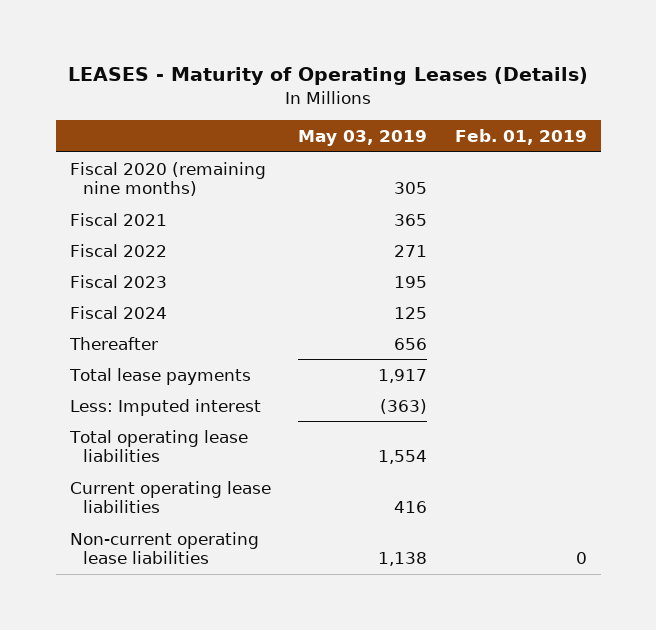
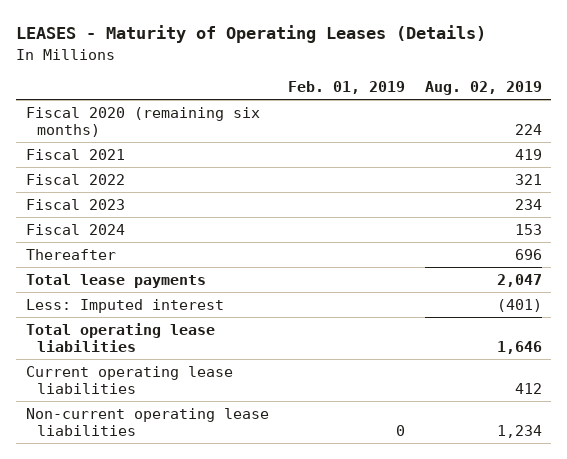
[298,130,428,147] May 03, 2019 -> none
none -> [424,81,542,96] Aug. 02, 2019
[69,161,266,197] Fiscal 2020 (remaining nine months) -> [25,106,260,138] Fiscal 2020 (remaining six months)

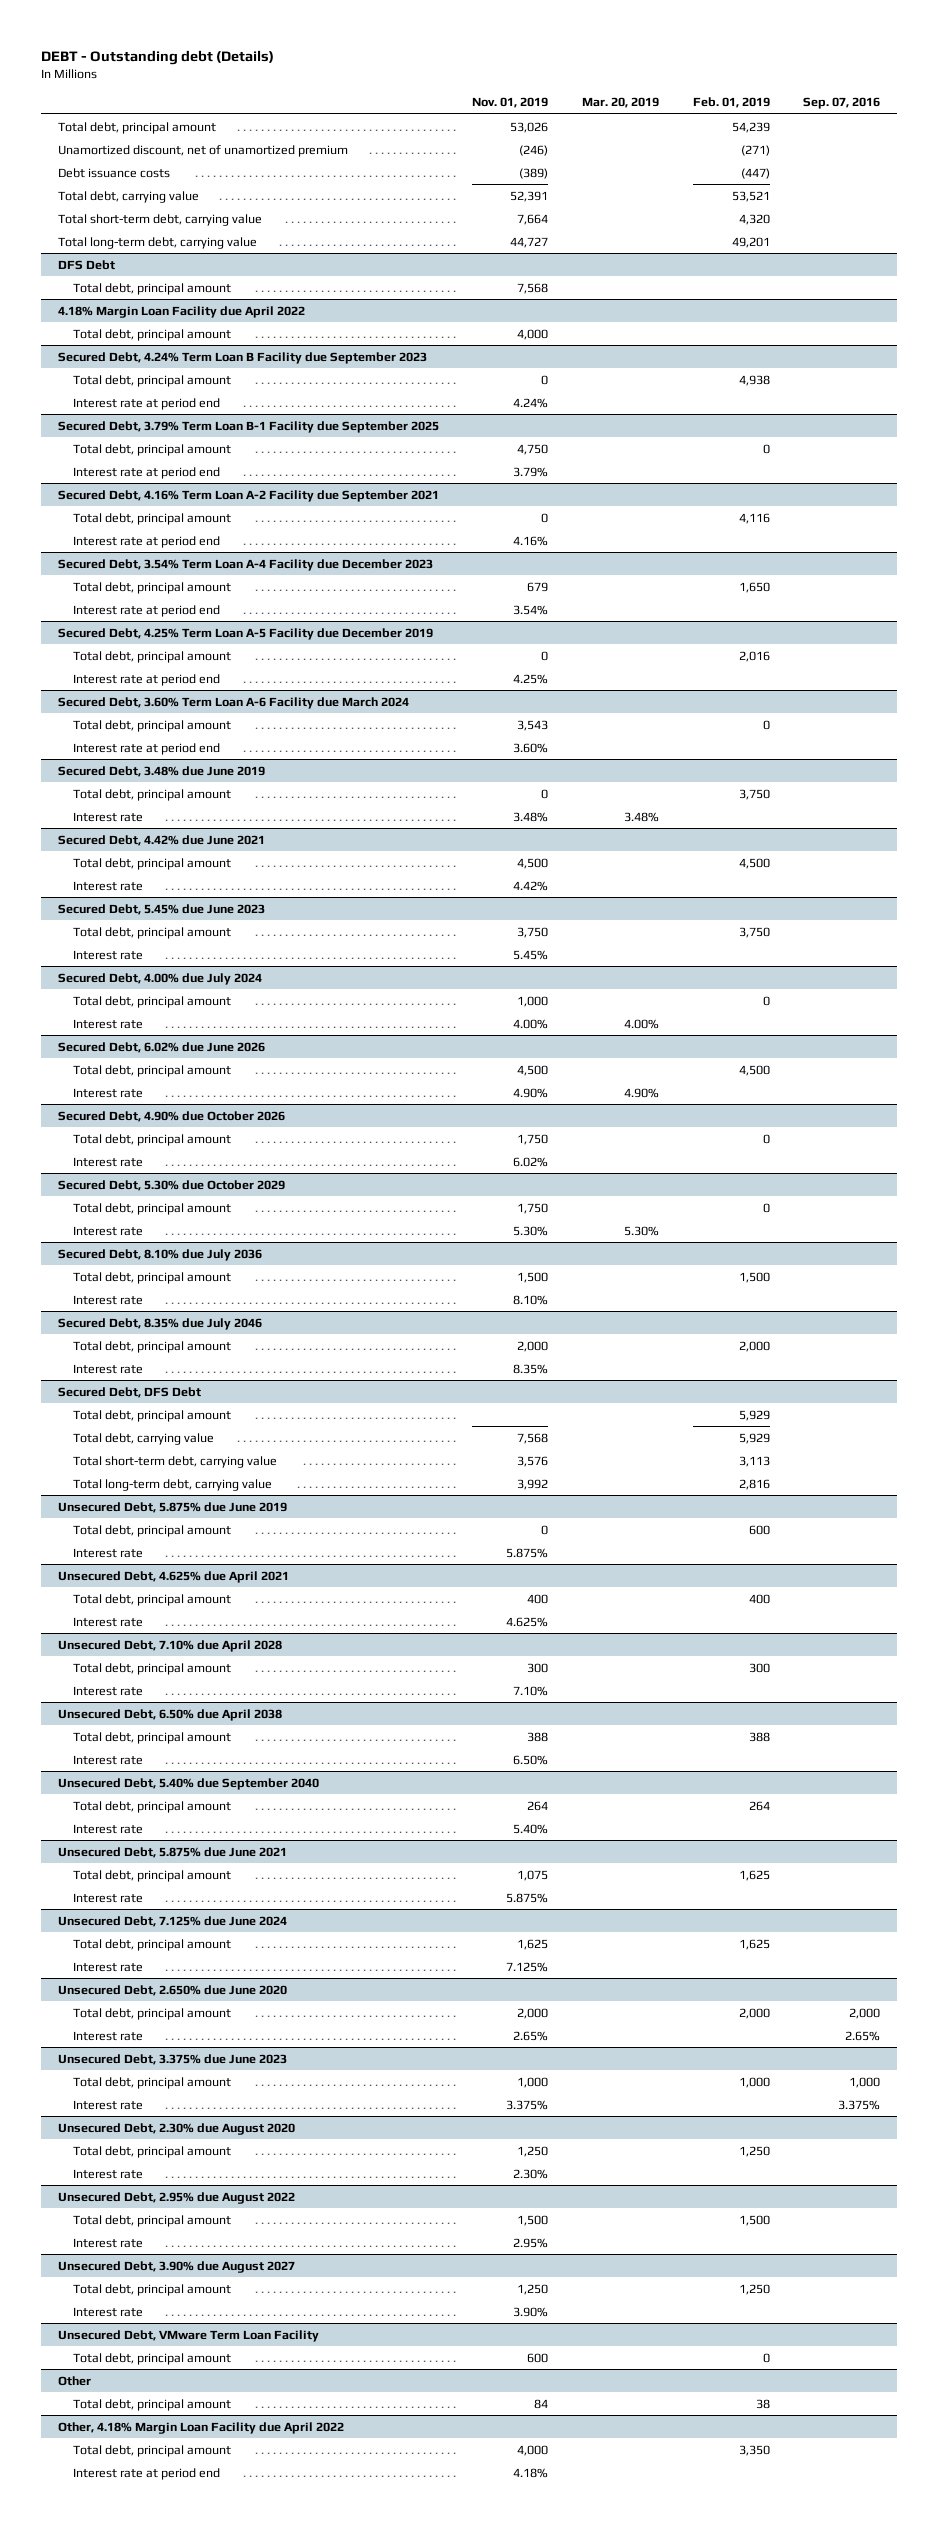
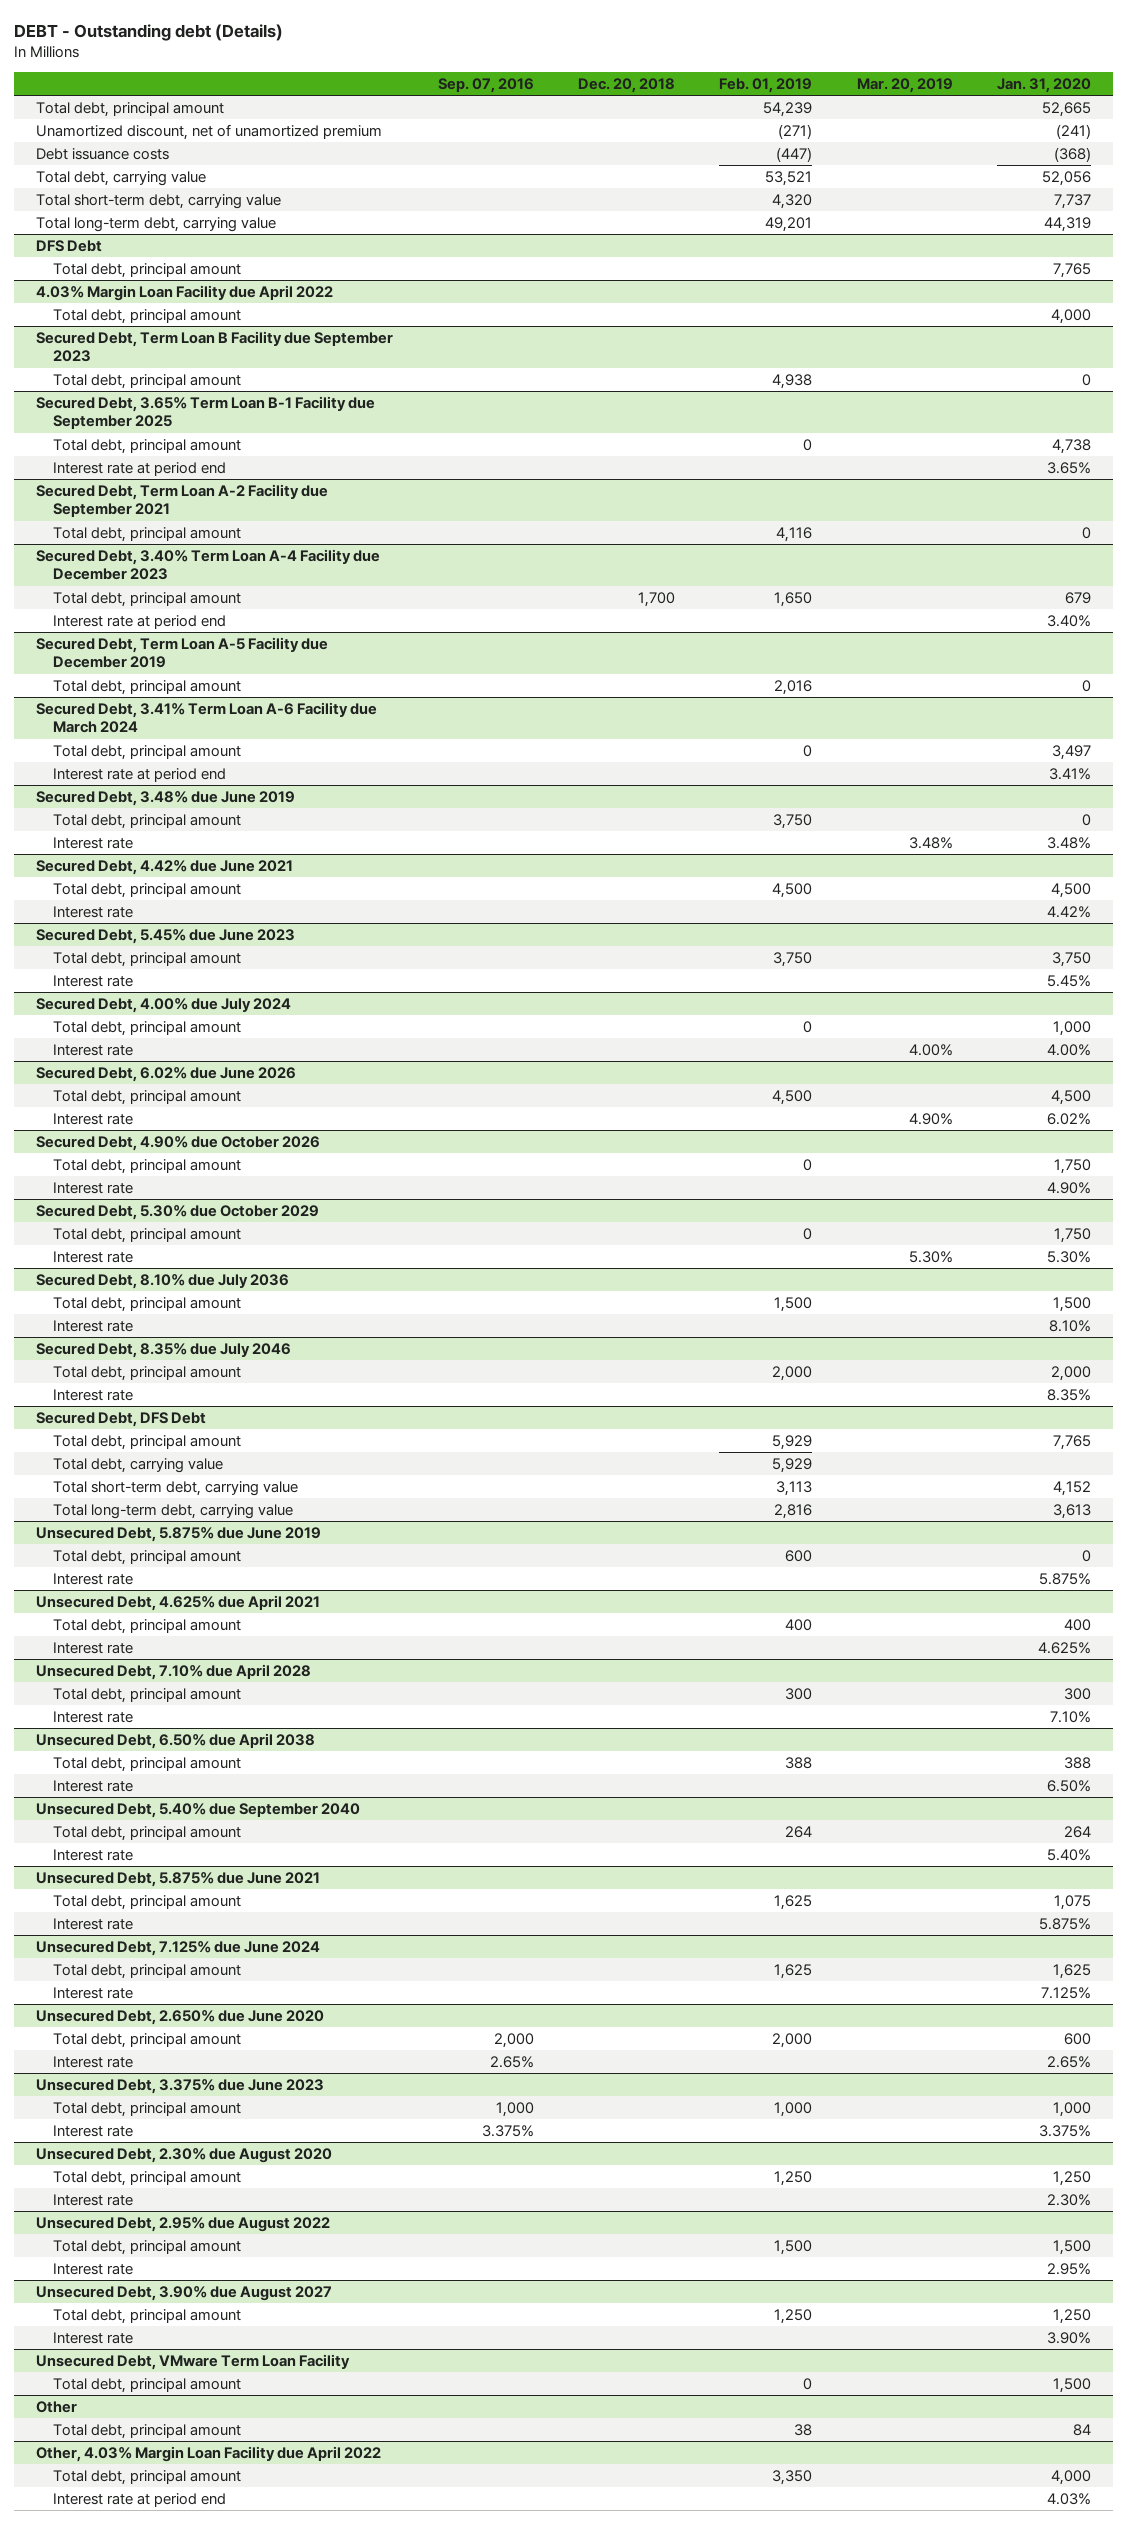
[472,97,549,109] Nov. 01, 2019 -> none
none -> [578,77,676,93] Dec. 20, 2018
none -> [996,77,1091,93] Jan. 31, 2020
[57,305,305,318] 4.18% Margin Loan Facility due April 2022 -> [36,284,334,301] 4.03% Margin Loan Facility due April 2022
[57,351,427,364] Secured Debt, 4.24% Term Loan B Facility due September 2023 -> [36,330,394,363] Secured Debt, Term Loan B Facility due September 2023
[72,397,220,410] Interest rate at period end -> none
[57,420,439,433] Secured Debt, 3.79% Term Loan B-1 Facility due September 2025 -> [36,395,376,430] Secured Debt, 3.65% Term Loan B-1 Facility due September 2025
[57,489,439,502] Secured Debt, 4.16% Term Loan A-2 Facility due September 2021 -> [36,483,329,518] Secured Debt, Term Loan A-2 Facility due September 2021
[72,535,220,548] Interest rate at period end -> none
[57,558,433,571] Secured Debt, 3.54% Term Loan A-4 Facility due December 2023 -> [36,548,381,581] Secured Debt, 3.40% Term Loan A-4 Facility due December 2023
[57,627,433,640] Secured Debt, 4.25% Term Loan A-5 Facility due December 2019 -> [36,636,329,669] Secured Debt, Term Loan A-5 Facility due December 2019
[72,673,220,686] Interest rate at period end -> none
[57,696,409,709] Secured Debt, 3.60% Term Loan A-6 Facility due March 2024 -> [36,701,378,734] Secured Debt, 3.41% Term Loan A-6 Facility due March 2024
[57,2421,344,2434] Other, 4.18% Margin Loan Facility due April 2022 -> [36,2445,382,2462] Other, 4.03% Margin Loan Facility due April 2022

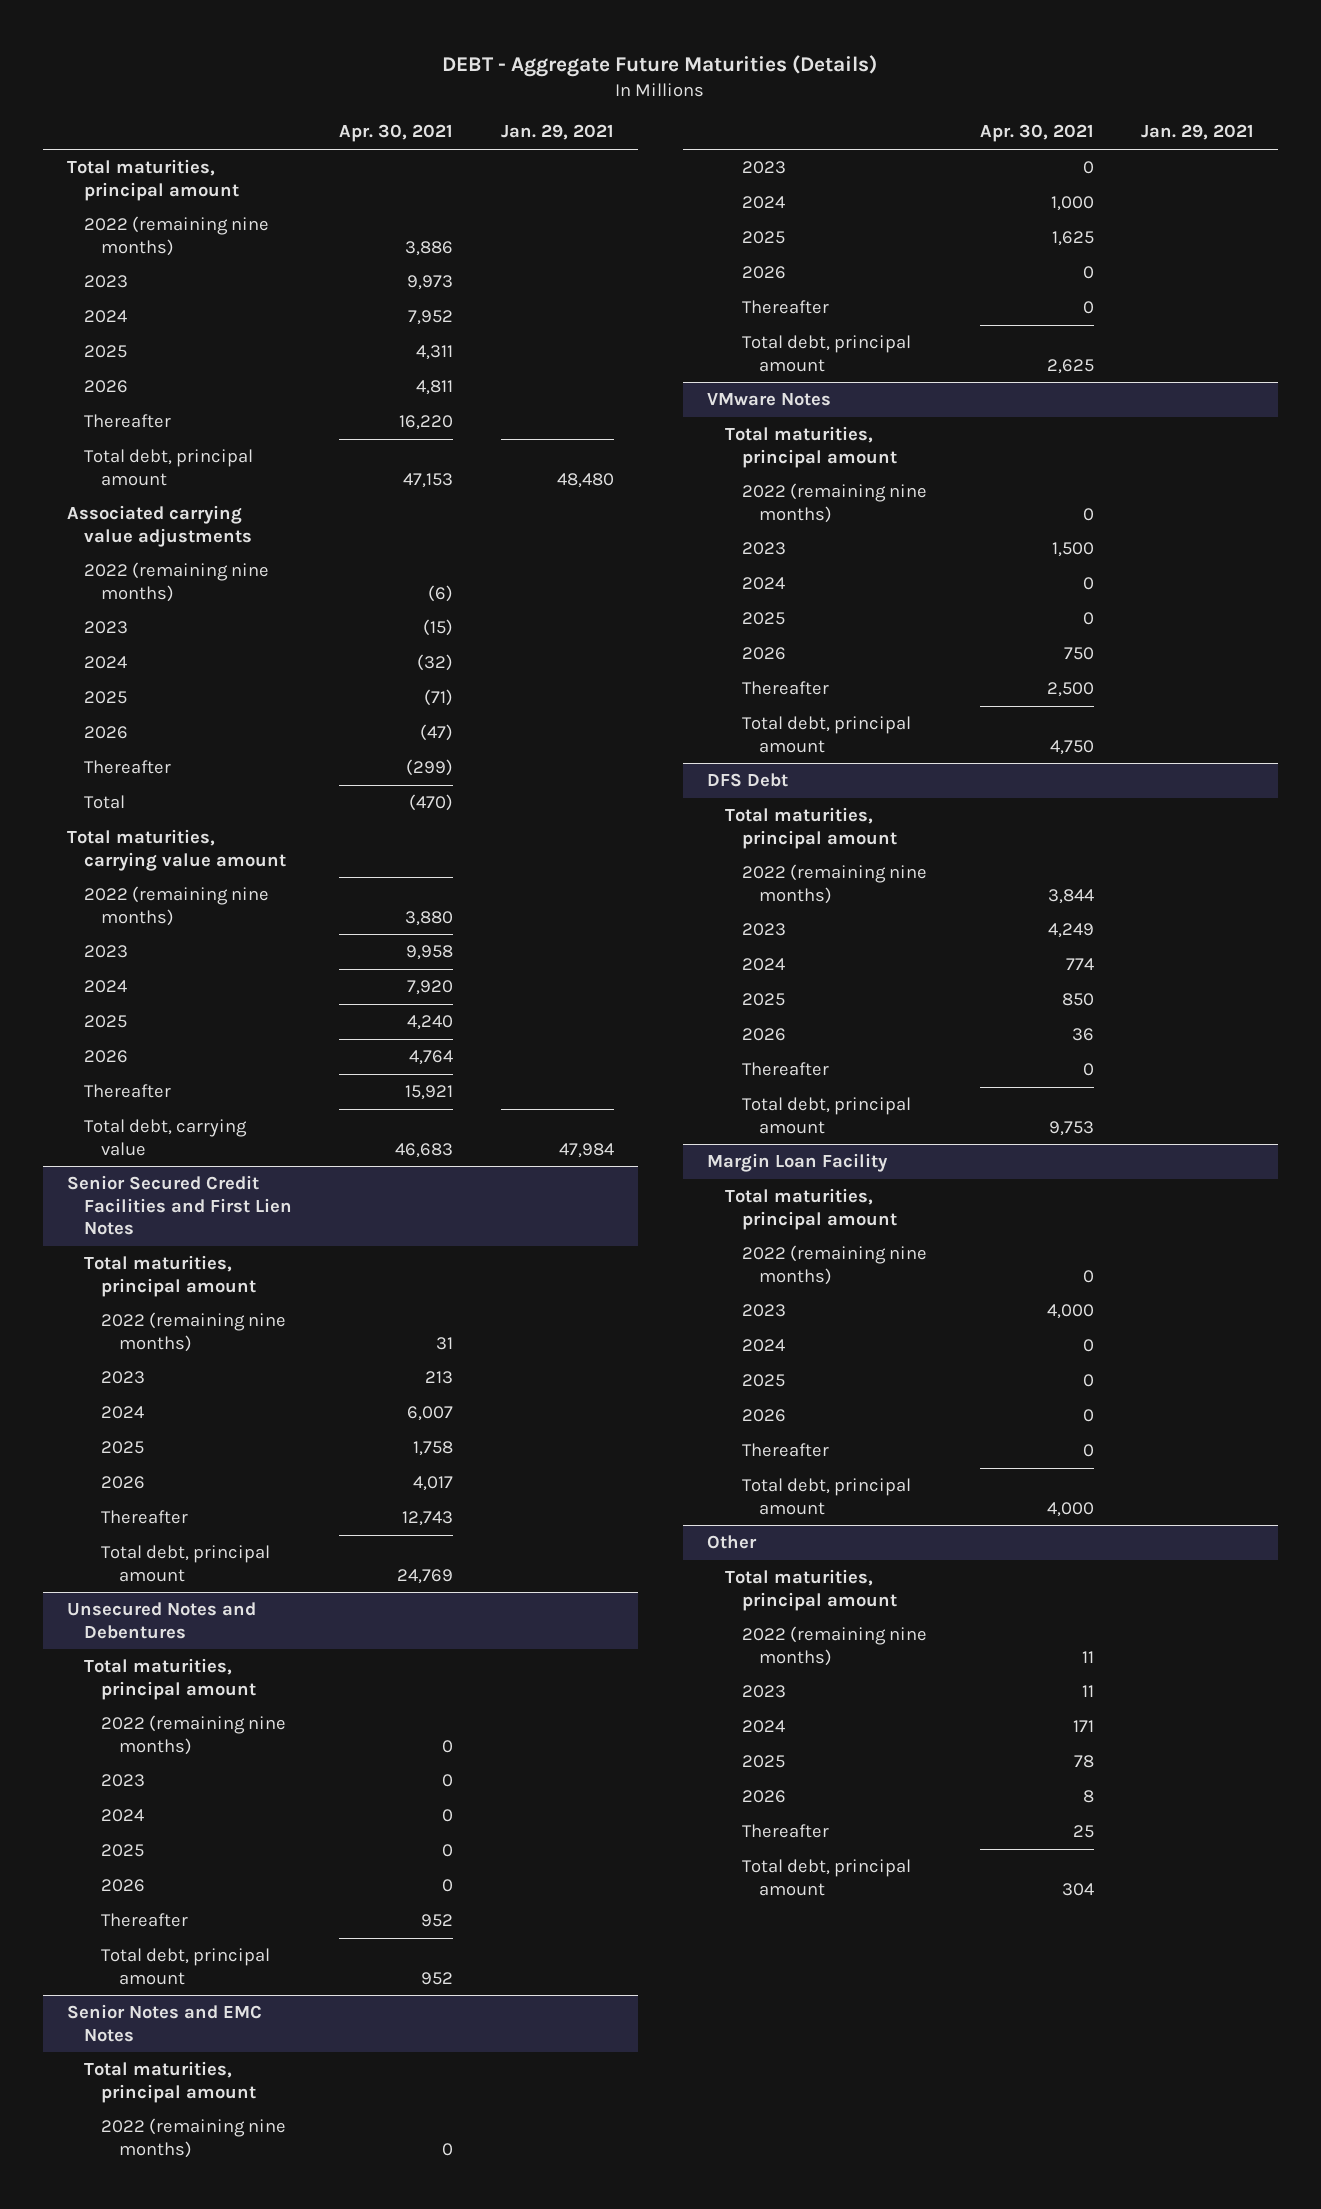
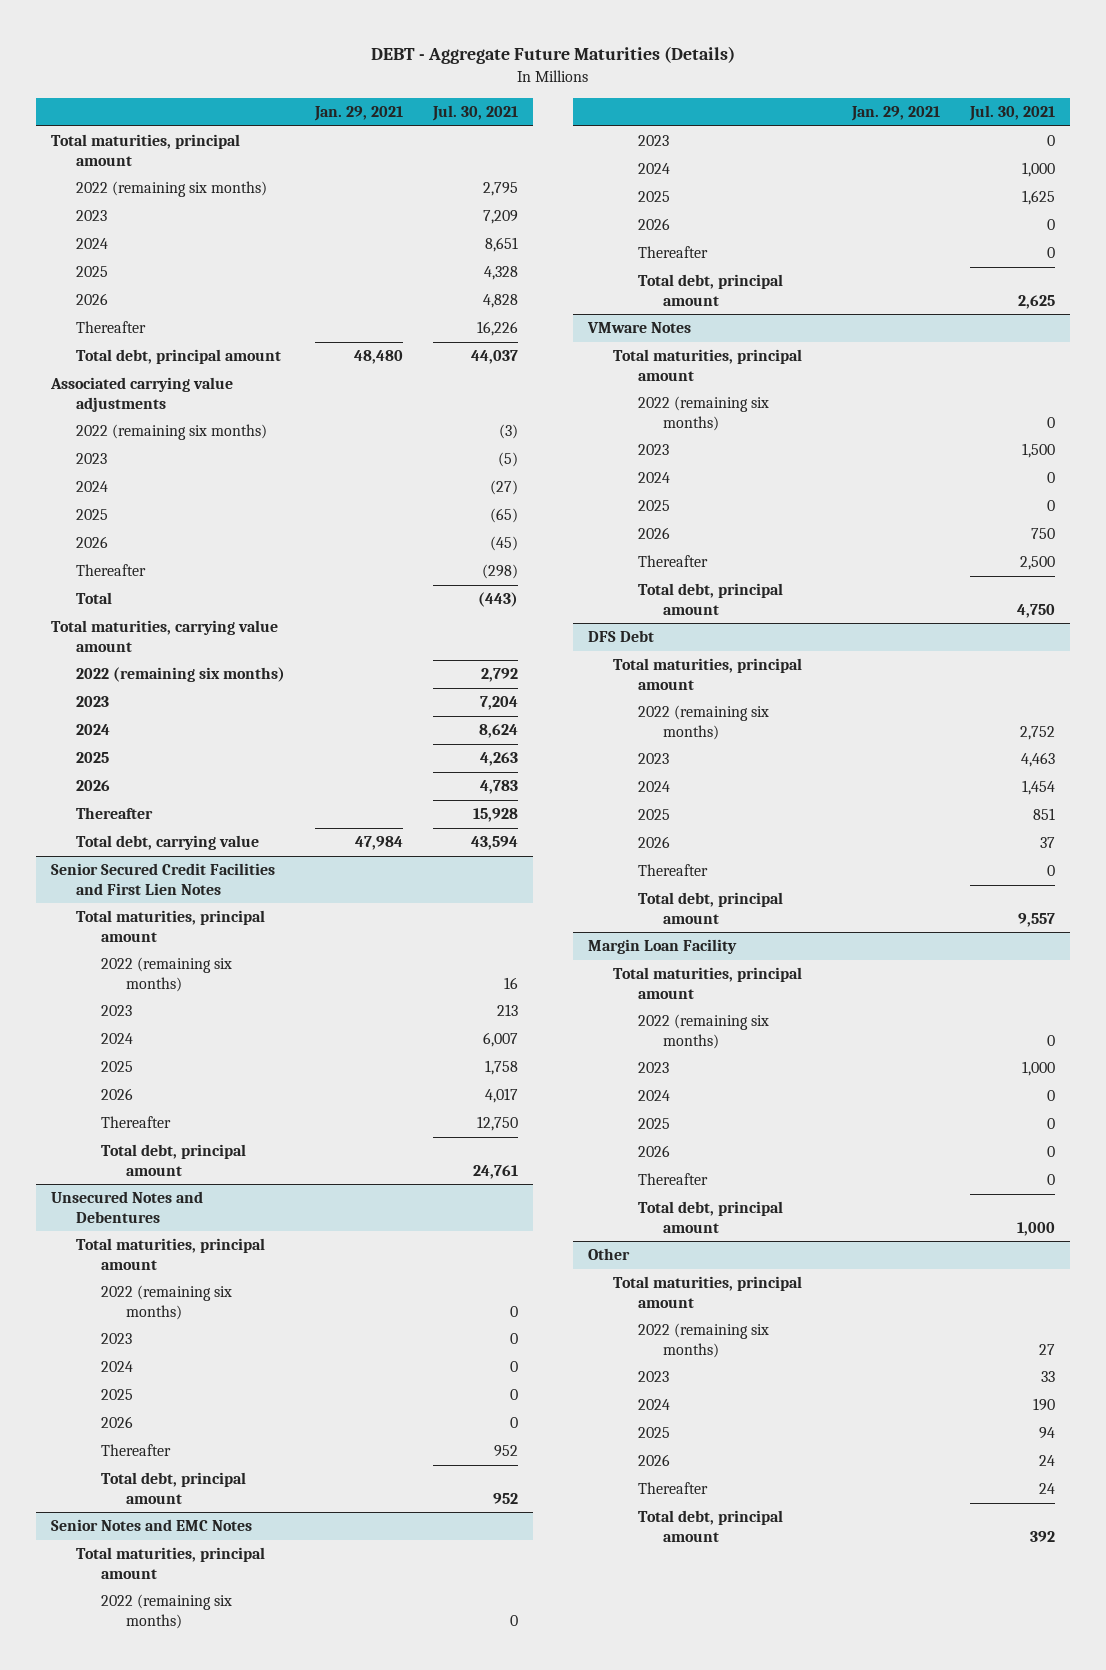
[339,124,454,143] Apr. 30, 2021 -> none
none -> [432,104,519,121] Jul. 30, 2021
[83,216,269,256] 2022 (remaining nine months) -> [75,181,267,198] 2022 (remaining six months)
[83,562,269,602] 2022 (remaining nine months) -> [75,424,267,441] 2022 (remaining six months)
[83,886,269,926] 2022 (remaining nine months) -> [75,667,285,683] 2022 (remaining six months)
[101,1312,287,1352] 2022 (remaining nine months) -> [101,957,233,992] 2022 (remaining six months)
[101,1715,287,1755] 2022 (remaining nine months) -> [101,1285,233,1320] 2022 (remaining six months)
[101,2118,287,2158] 2022 (remaining nine months) -> [101,1594,233,1629] 2022 (remaining six months)
[741,483,927,523] 2022 (remaining nine months) -> [637,396,769,431] 2022 (remaining six months)
[741,864,927,904] 2022 (remaining nine months) -> [637,705,769,740] 2022 (remaining six months)
[741,1245,927,1285] 2022 (remaining nine months) -> [637,1014,769,1049] 2022 (remaining six months)
[741,1626,927,1666] 2022 (remaining nine months) -> [637,1323,769,1358] 2022 (remaining six months)

